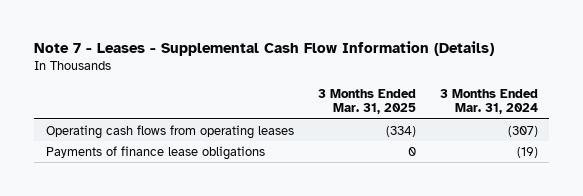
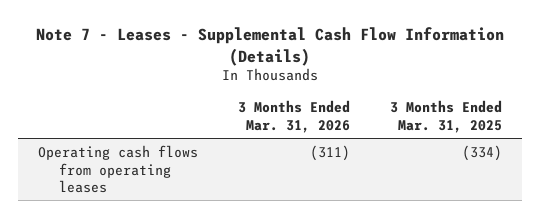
[439,88,538,115] 3 Months Ended Mar. 31, 2024 -> none
none -> [238,100,351,134] 3 Months Ended Mar. 31, 2026
[45,145,265,160] Payments of finance lease obligations -> none

